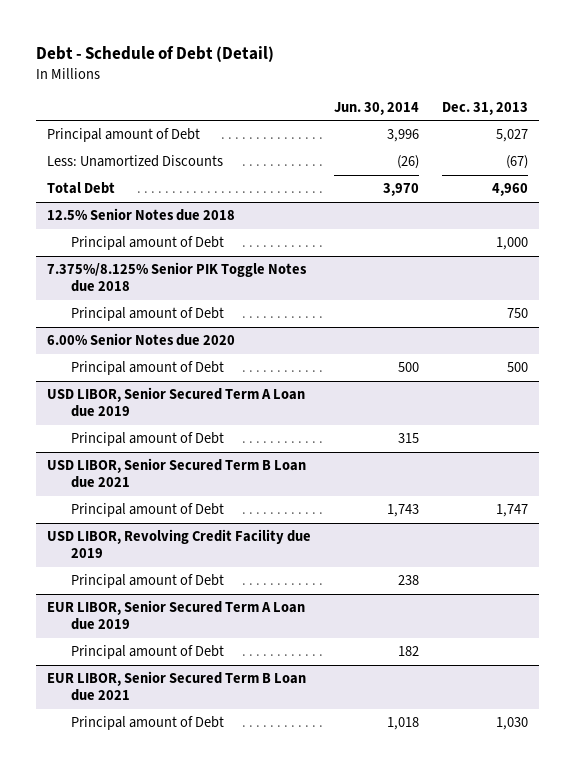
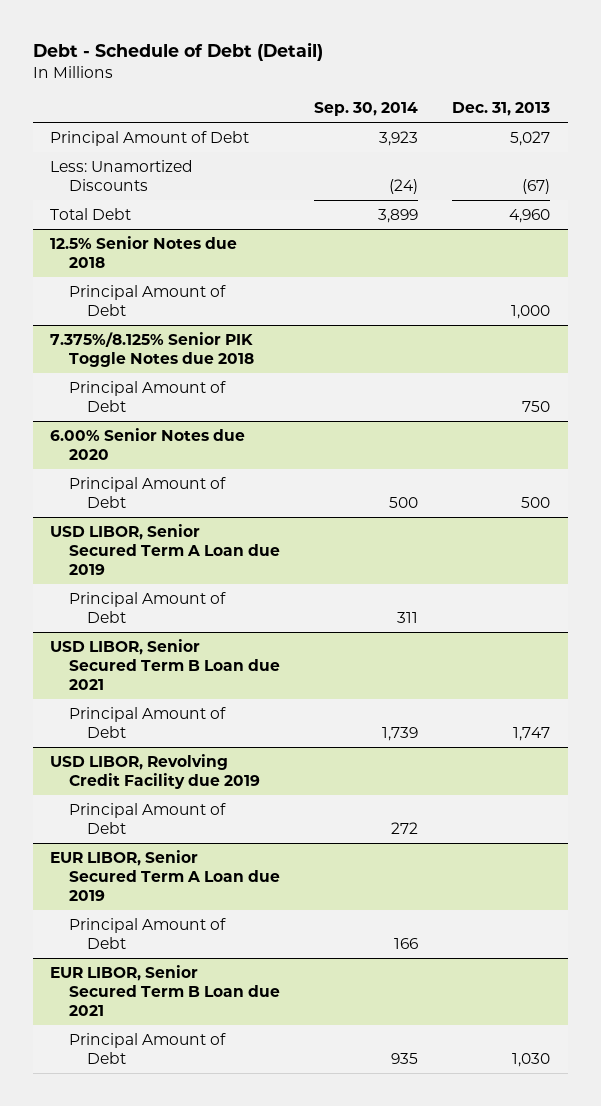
[334,101,420,115] Jun. 30, 2014 -> none
none -> [314,102,419,117] Sep. 30, 2014
[47,128,201,143] Principal amount of Debt -> [50,130,250,146] Principal Amount of Debt
[70,236,224,251] Principal amount of Debt -> [68,284,226,316] Principal Amount of Debt
[70,307,224,322] Principal amount of Debt -> [68,380,226,412] Principal Amount of Debt
[70,361,224,376] Principal amount of Debt -> [68,476,226,508] Principal Amount of Debt
[70,432,224,447] Principal amount of Debt -> [68,591,226,623] Principal Amount of Debt
[70,503,224,518] Principal amount of Debt -> [68,706,226,738] Principal Amount of Debt
[70,574,224,589] Principal amount of Debt -> [68,802,226,834] Principal Amount of Debt
[70,645,224,660] Principal amount of Debt -> [68,917,226,949] Principal Amount of Debt
[70,716,224,731] Principal amount of Debt -> [68,1032,226,1064] Principal Amount of Debt

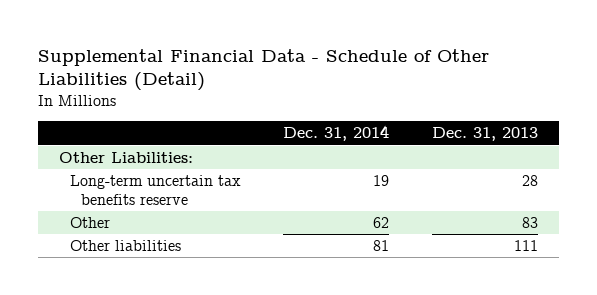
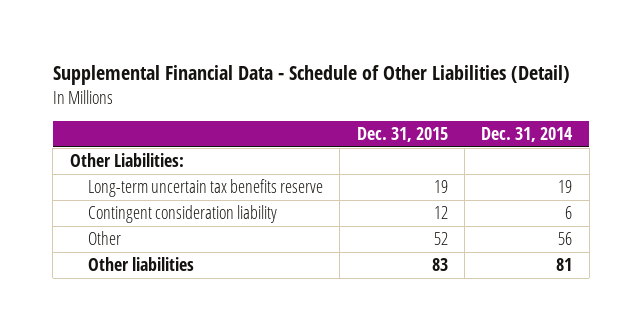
[431,127,538,142] Dec. 31, 2013 -> none
none -> [356,127,448,143] Dec. 31, 2015
none -> [87,205,277,224] Contingent consideration liability
[373,216,390,228] 62 -> [558,232,573,246] 56

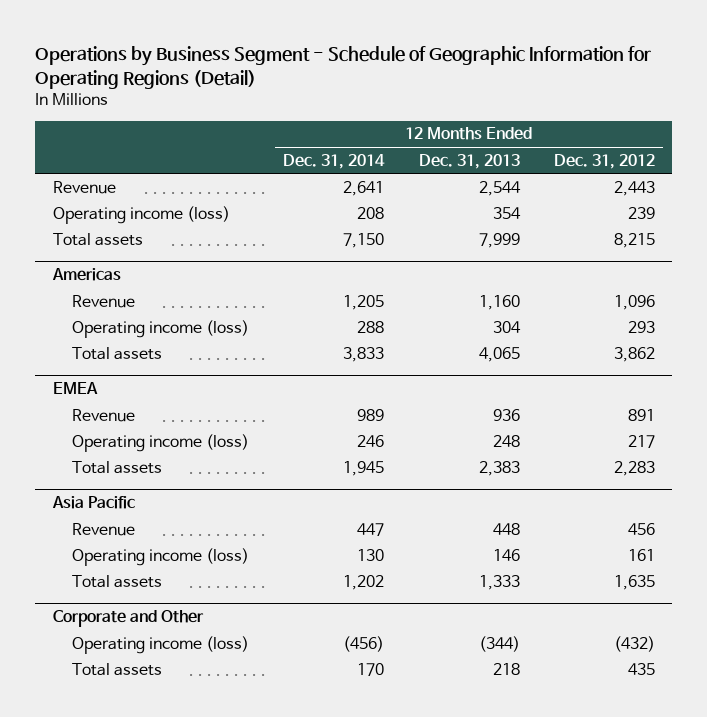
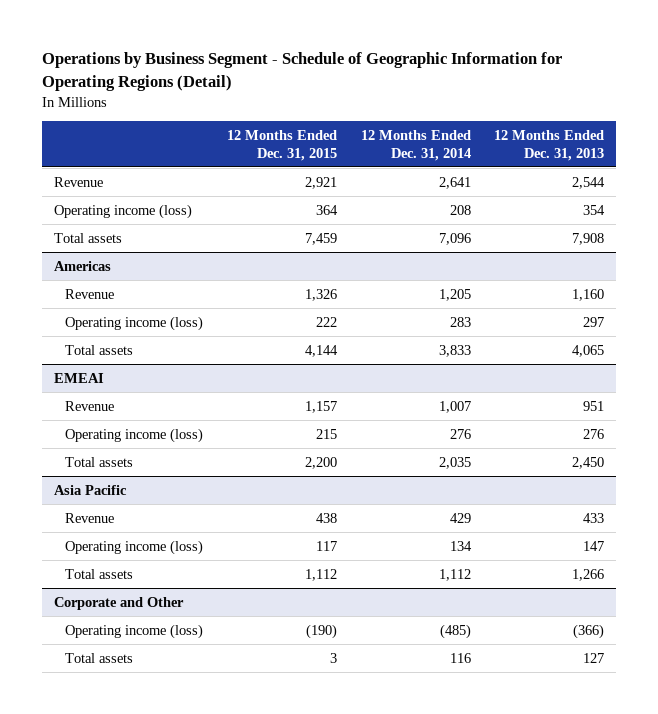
[553,153,655,169] Dec. 31, 2012 -> none
none -> [226,129,337,161] 12 Months Ended Dec. 31, 2015
[343,232,385,248] 7,150 -> [438,232,471,245] 7,096
[478,232,520,248] 7,999 -> [572,232,605,245] 7,908
[357,320,385,333] 288 -> [449,316,471,327] 283
[492,320,521,333] 304 -> [583,316,605,327] 297
[52,382,98,395] EMEA -> none
none -> [53,372,104,383] EMEAI
[357,408,385,421] 989 -> [438,400,471,413] 1,007
[492,408,520,421] 936 -> [583,400,605,411] 951
[357,434,385,447] 246 -> [449,428,471,439] 276
[492,434,520,447] 248 -> [583,428,605,439] 276
[343,460,385,476] 1,945 -> [438,456,471,469] 2,035
[478,460,520,476] 2,383 -> [572,456,605,469] 2,450
[357,522,385,536] 447 -> [449,512,471,523] 429
[492,522,520,535] 448 -> [583,512,605,523] 433
[357,548,385,561] 130 -> [449,540,472,551] 134
[492,548,520,561] 146 -> [583,540,605,551] 147
[343,574,385,590] 1,202 -> [438,568,471,581] 1,112
[478,574,520,590] 1,333 -> [572,568,605,581] 1,266
[343,635,385,652] (456) -> [439,623,471,639] (485)
[478,635,520,652] (344) -> [573,623,605,639] (366)
[357,662,385,676] 170 -> [449,652,471,663] 116
[492,662,520,675] 218 -> [583,652,605,663] 127

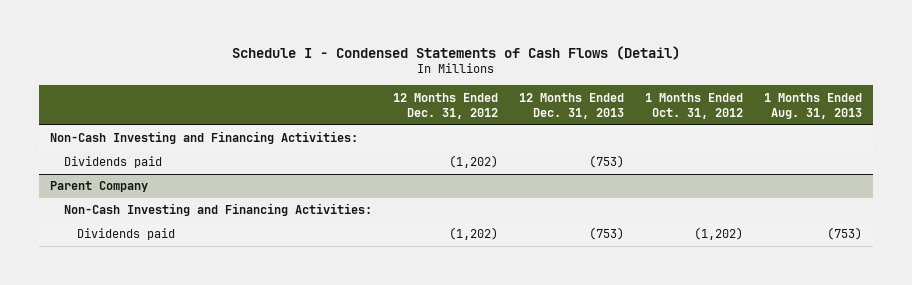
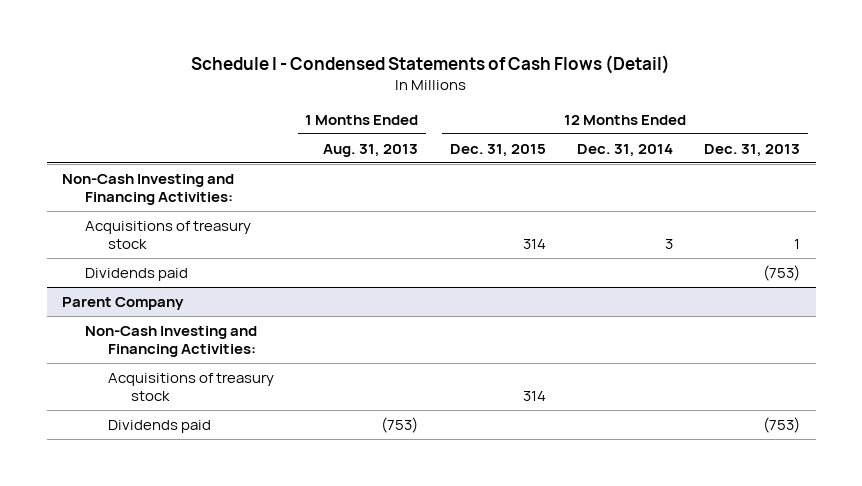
[392,92,498,119] 12 Months Ended Dec. 31, 2012 -> none
[645,92,744,119] 1 Months Ended Oct. 31, 2012 -> none
none -> [449,143,546,157] Dec. 31, 2015
none -> [576,143,673,157] Dec. 31, 2014
none -> [85,220,252,250] Acquisitions of treasury stock
none -> [108,372,275,402] Acquisitions of treasury stock

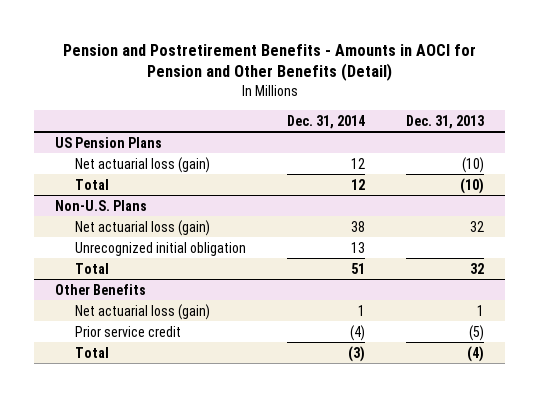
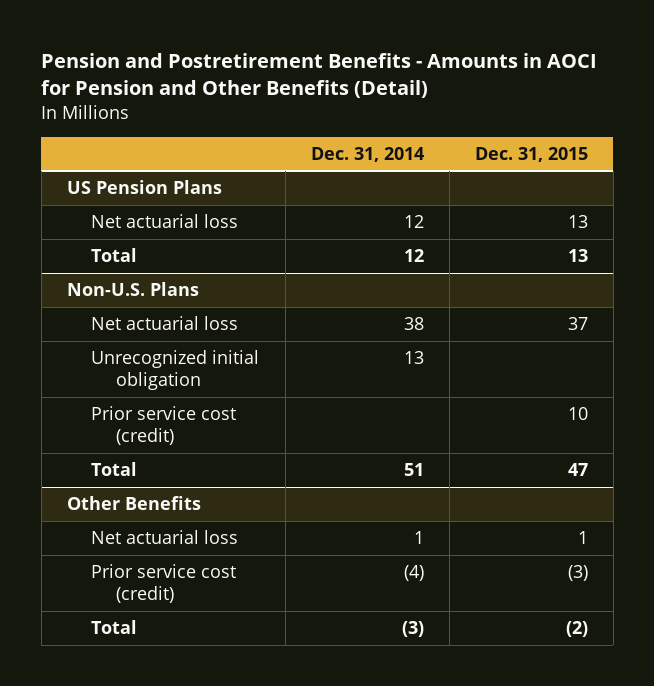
[406,114,485,129] Dec. 31, 2013 -> none
none -> [474,146,588,162] Dec. 31, 2015
[75,156,211,173] Net actuarial loss (gain) -> [91,214,239,229] Net actuarial loss
[75,219,211,236] Net actuarial loss (gain) -> [91,316,239,331] Net actuarial loss
none -> [91,406,237,446] Prior service cost (credit)
[75,303,211,320] Net actuarial loss (gain) -> [91,530,239,545] Net actuarial loss
[75,325,182,337] Prior service credit -> [91,564,237,604] Prior service cost (credit)

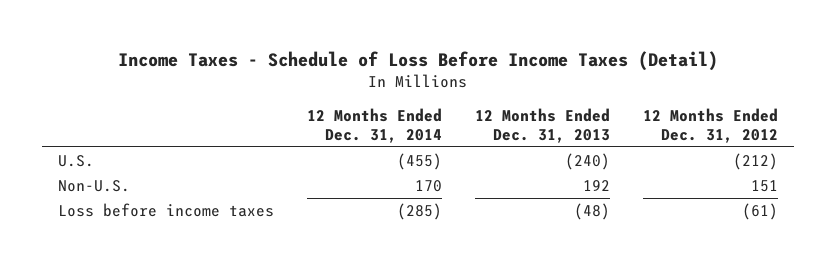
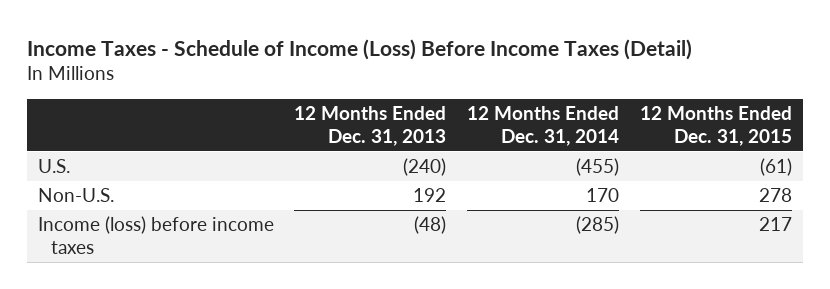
[117,50,718,71] Income Taxes - Schedule of Loss Before Income Taxes (Detail) -> [27,38,693,60] Income Taxes - Schedule of Income (Loss) Before Income Taxes (Detail)
[642,107,778,143] 12 Months Ended Dec. 31, 2012 -> none
none -> [640,105,793,146] 12 Months Ended Dec. 31, 2015
[57,203,274,218] Loss before income taxes -> [37,216,274,254] Income (loss) before income taxes

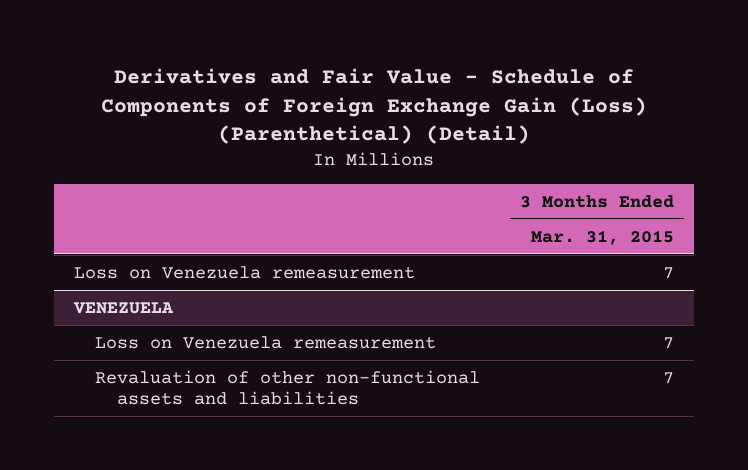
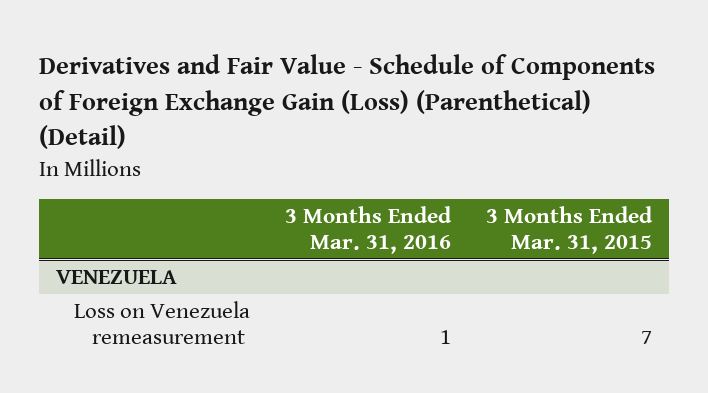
none -> [284,205,452,255] 3 Months Ended Mar. 31, 2016
[74,265,416,279] Loss on Venezuela remeasurement -> none
[95,369,481,406] Revaluation of other non-functional assets and liabilities -> none

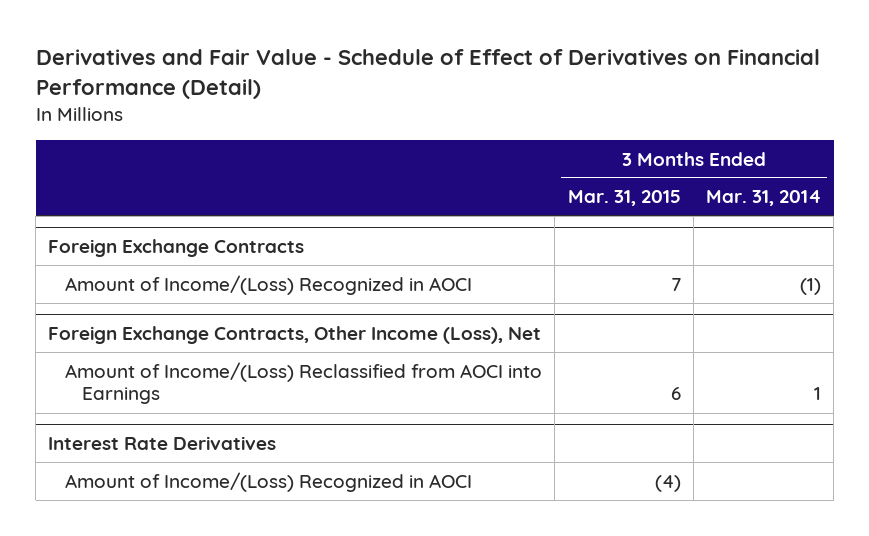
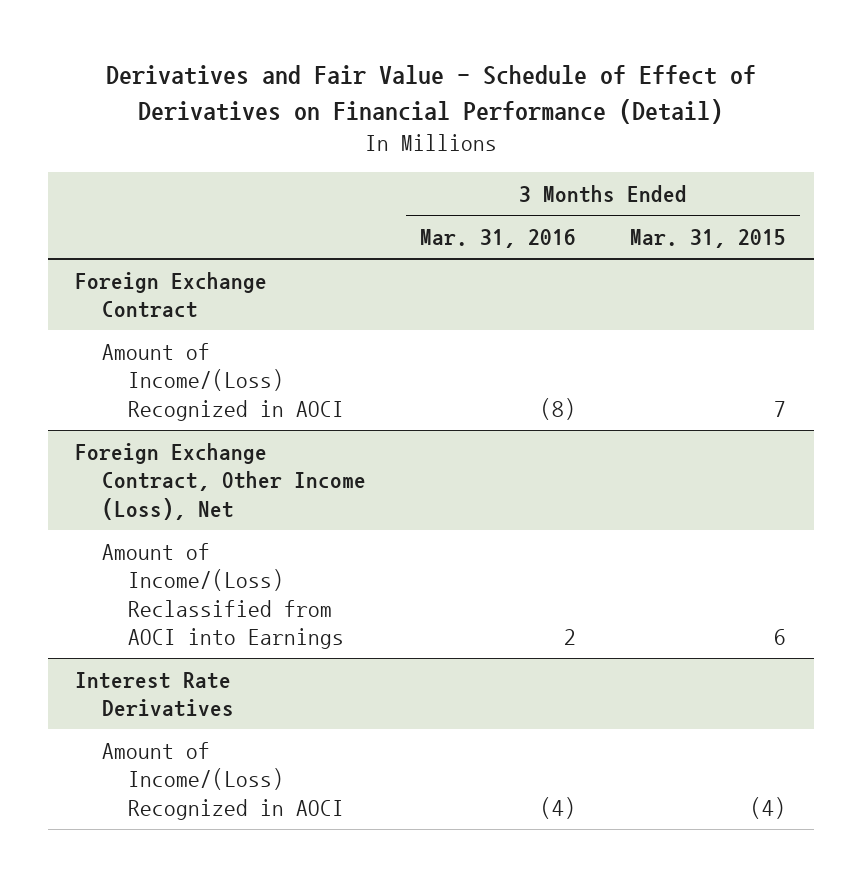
[705,190,821,207] Mar. 31, 2014 -> none
none -> [420,229,577,249] Mar. 31, 2016
[48,239,305,258] Foreign Exchange Contracts -> [75,271,268,319] Foreign Exchange Contract
[48,326,542,345] Foreign Exchange Contracts, Other Income (Loss), Net -> [75,442,366,520] Foreign Exchange Contract, Other Income (Loss), Net

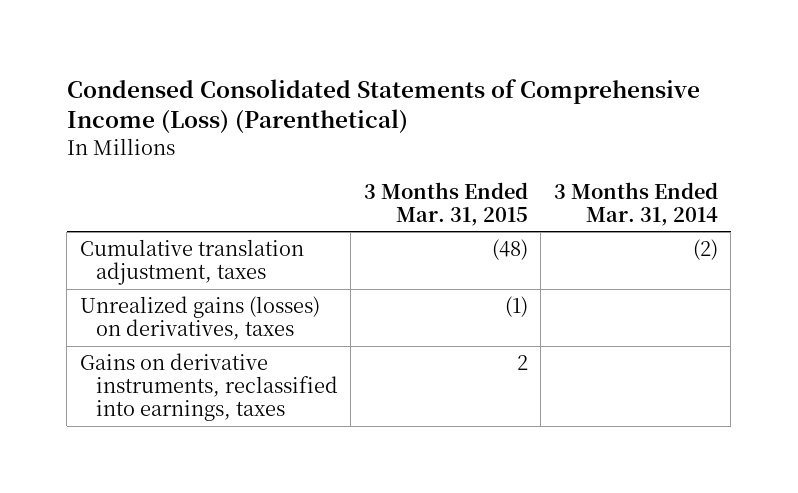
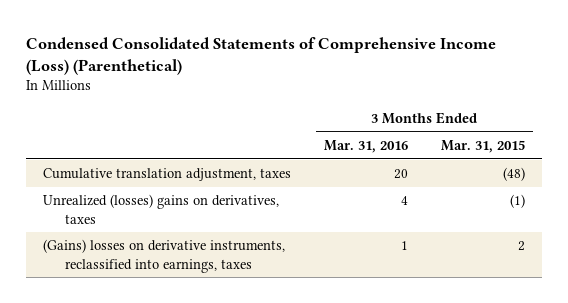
[553,181,718,226] 3 Months Ended Mar. 31, 2014 -> none
none -> [323,139,408,153] Mar. 31, 2016
[79,295,320,341] Unrealized gains (losses) on derivatives, taxes -> [42,194,279,224] Unrealized (losses) gains on derivatives, taxes
[79,352,338,422] Gains on derivative instruments, reclassified into earnings, taxes -> [42,239,285,273] (Gains) losses on derivative instruments, reclassified into earnings, taxes

